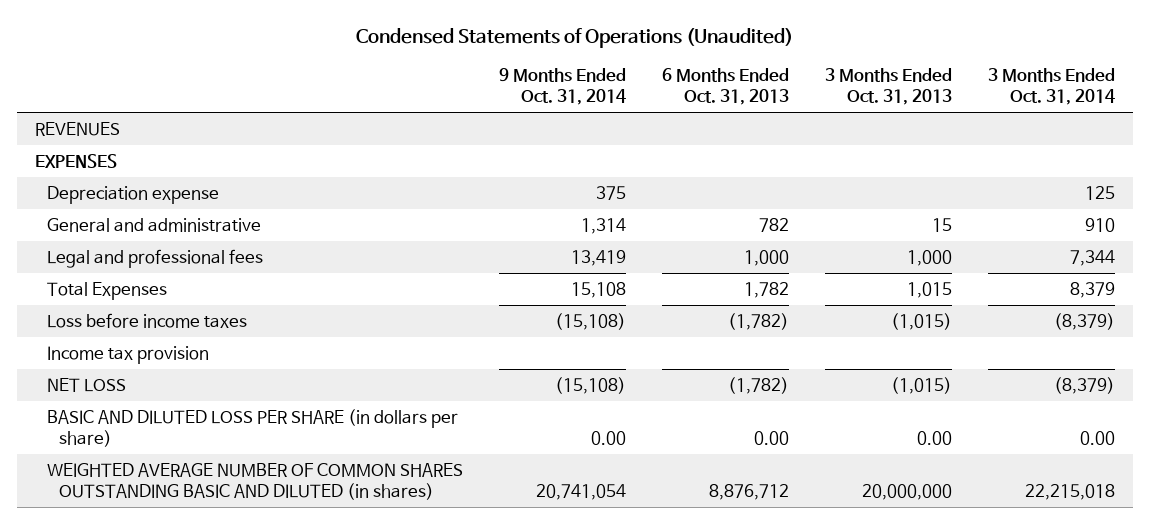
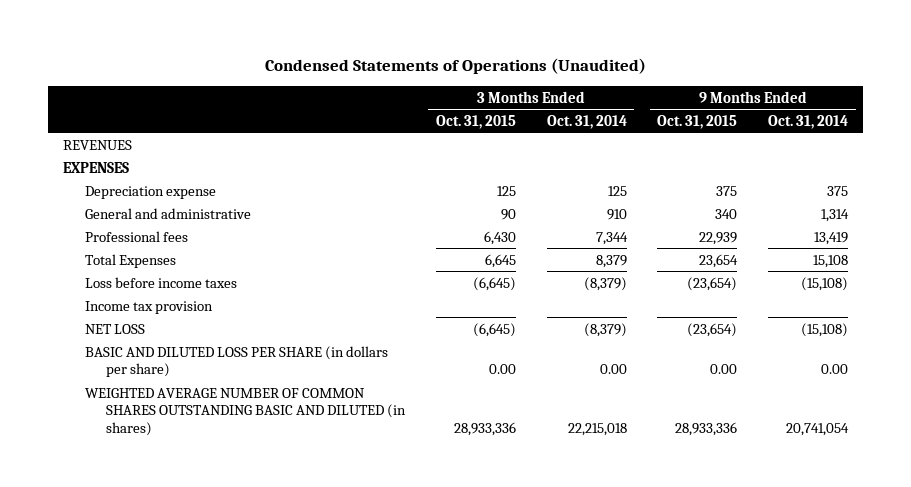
[661,68,789,105] 6 Months Ended Oct. 31, 2013 -> none
[824,68,952,105] 3 Months Ended Oct. 31, 2013 -> none
none -> [435,114,516,129] Oct. 31, 2015
none -> [657,114,738,129] Oct. 31, 2015
[47,249,264,269] Legal and professional fees -> [84,230,188,242] Professional fees

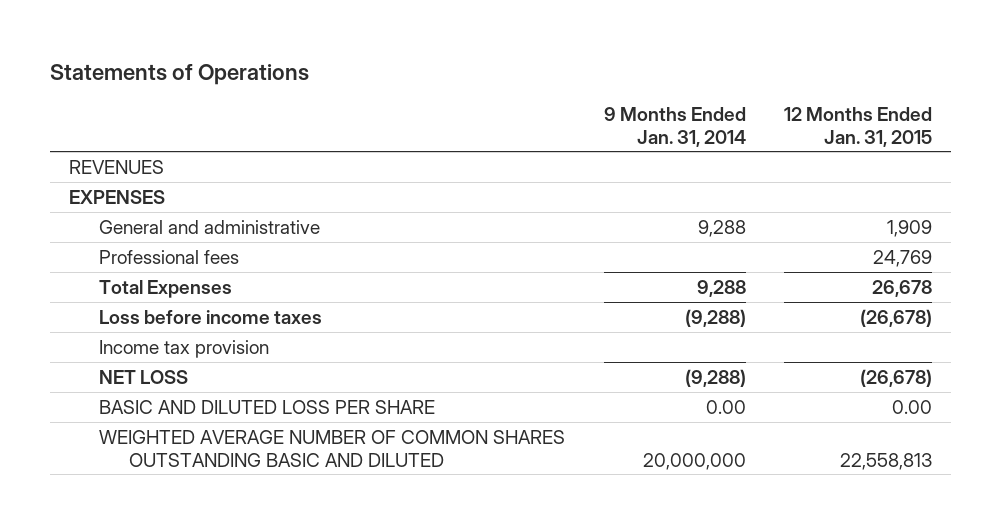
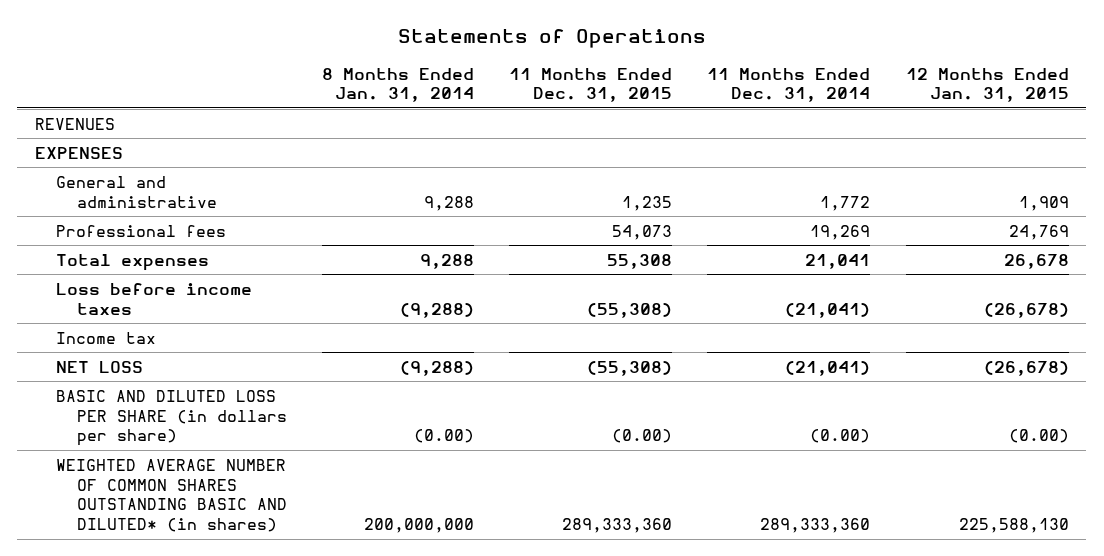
[603,106,746,147] 9 Months Ended Jan. 31, 2014 -> none
none -> [322,67,475,103] 8 Months Ended Jan. 31, 2014
none -> [509,67,673,103] 11 Months Ended Dec. 31, 2015
none -> [707,67,871,103] 11 Months Ended Dec. 31, 2014
[99,279,233,298] Total Expenses -> [55,253,209,271] Total expenses
[99,339,270,358] Income tax provision -> [55,331,156,344] Income tax
[99,399,436,414] BASIC AND DILUTED LOSS PER SHARE -> [55,389,287,447] BASIC AND DILUTED LOSS PER SHARE (in dollars per share)
[891,399,932,414] 0.00 -> [1008,429,1069,444] (0.00)
[99,429,566,467] WEIGHTED AVERAGE NUMBER OF COMMON SHARES OUTSTANDING BASIC AND DILUTED -> [55,458,287,533] WEIGHTED AVERAGE NUMBER OF COMMON SHARES OUTSTANDING BASIC AND DILUTED* (in shares)
[839,452,932,470] 22,558,813 -> [958,518,1069,534] 225,588,130

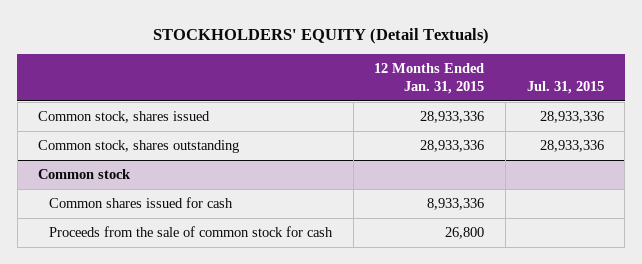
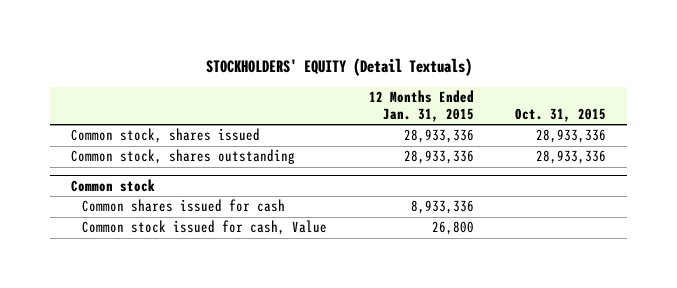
[526,81,604,95] Jul. 31, 2015 -> none
none -> [515,108,607,123] Oct. 31, 2015
[48,226,333,238] Proceeds from the sale of common stock for cash -> [81,220,327,236] Common stock issued for cash, Value

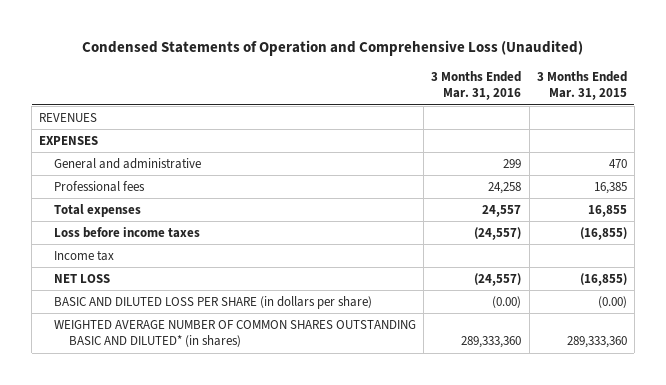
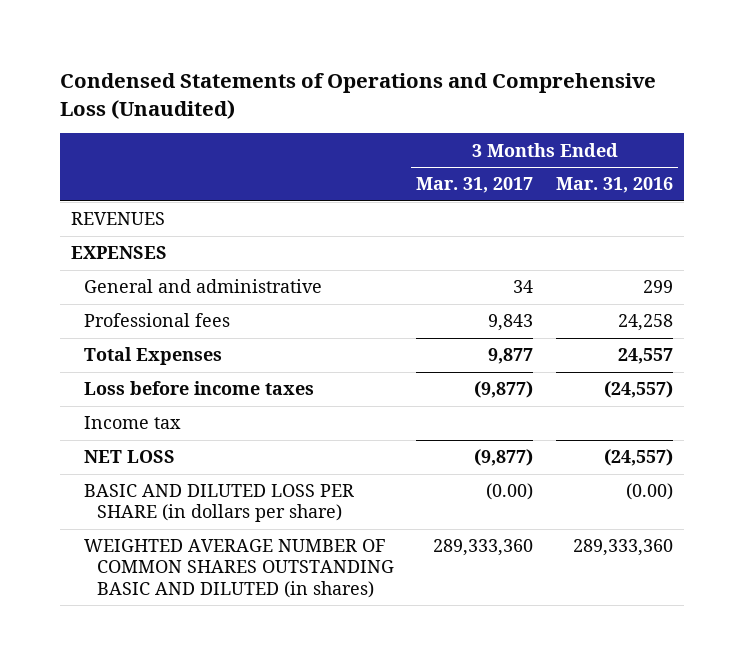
[81,40,583,57] Condensed Statements of Operation and Comprehensive Loss (Unaudited) -> [59,72,656,119] Condensed Statements of Operations and Comprehensive Loss (Unaudited)
[536,71,627,101] 3 Months Ended Mar. 31, 2015 -> none
none -> [416,177,534,194] Mar. 31, 2017
[54,203,142,217] Total expenses -> [84,347,223,366] Total Expenses
[54,319,417,348] WEIGHTED AVERAGE NUMBER OF COMMON SHARES OUTSTANDING BASIC AND DILUTED* (in shares) -> [84,539,395,598] WEIGHTED AVERAGE NUMBER OF COMMON SHARES OUTSTANDING BASIC AND DILUTED (in shares)

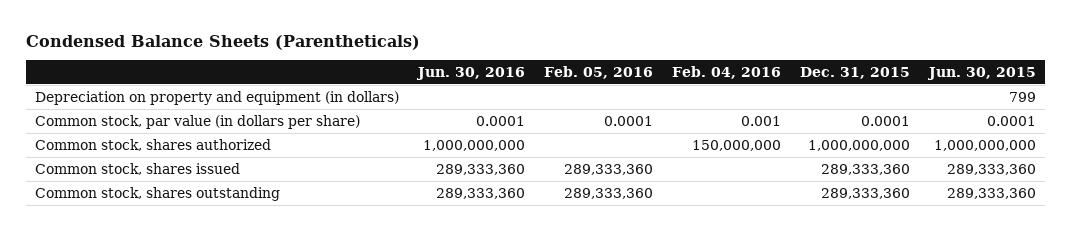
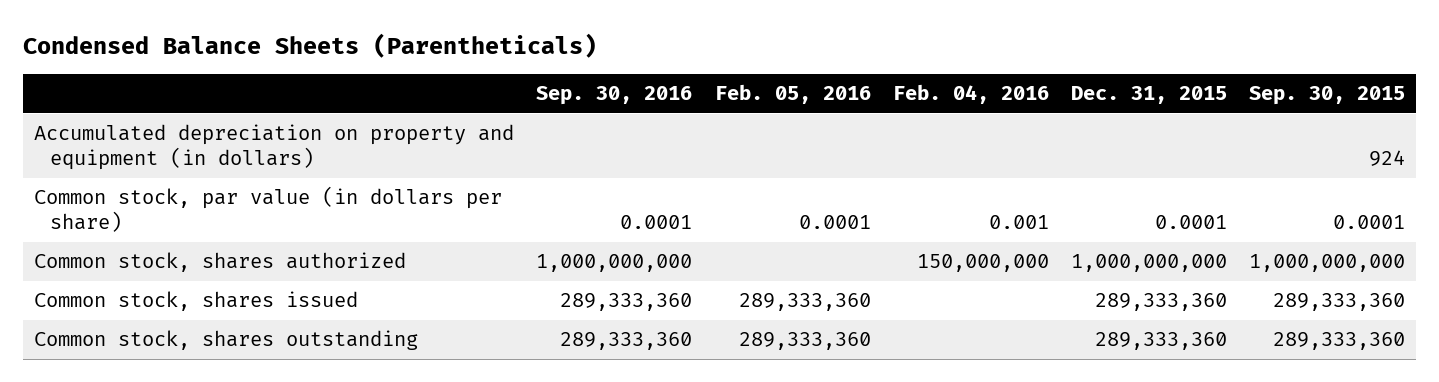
[416,66,526,80] Jun. 30, 2016 -> none
[926,66,1036,80] Jun. 30, 2015 -> none
none -> [536,85,693,105] Sep. 30, 2016
none -> [1249,85,1406,105] Sep. 30, 2015
[35,90,400,105] Depreciation on property and equipment (in dollars) -> [34,124,515,171] Accumulated depreciation on property and equipment (in dollars)

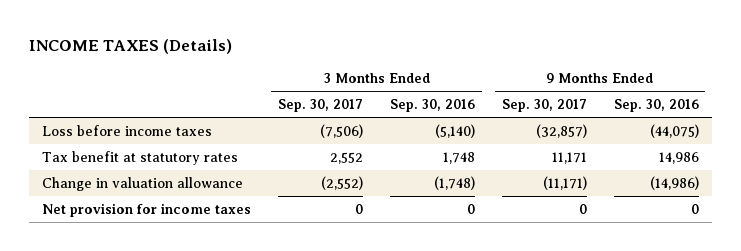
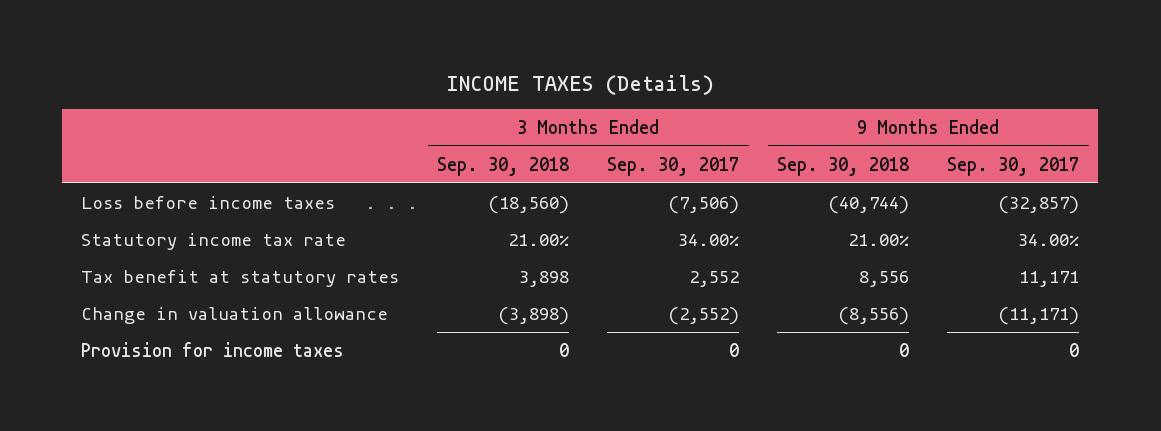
[390,99,476,113] Sep. 30, 2016 -> none
[613,99,699,113] Sep. 30, 2016 -> none
none -> [437,156,570,176] Sep. 30, 2018
none -> [777,156,910,176] Sep. 30, 2018
none -> [81,232,347,250] Statutory income tax rate
[42,202,252,217] Net provision for income taxes -> [81,341,345,357] Provision for income taxes

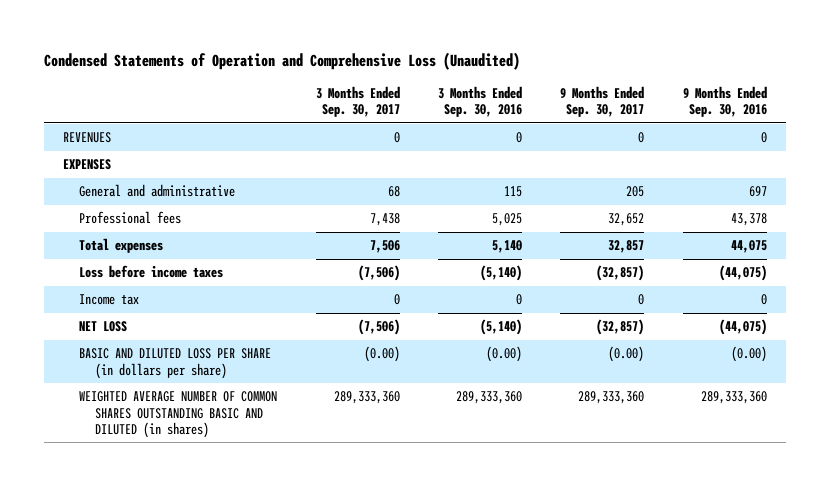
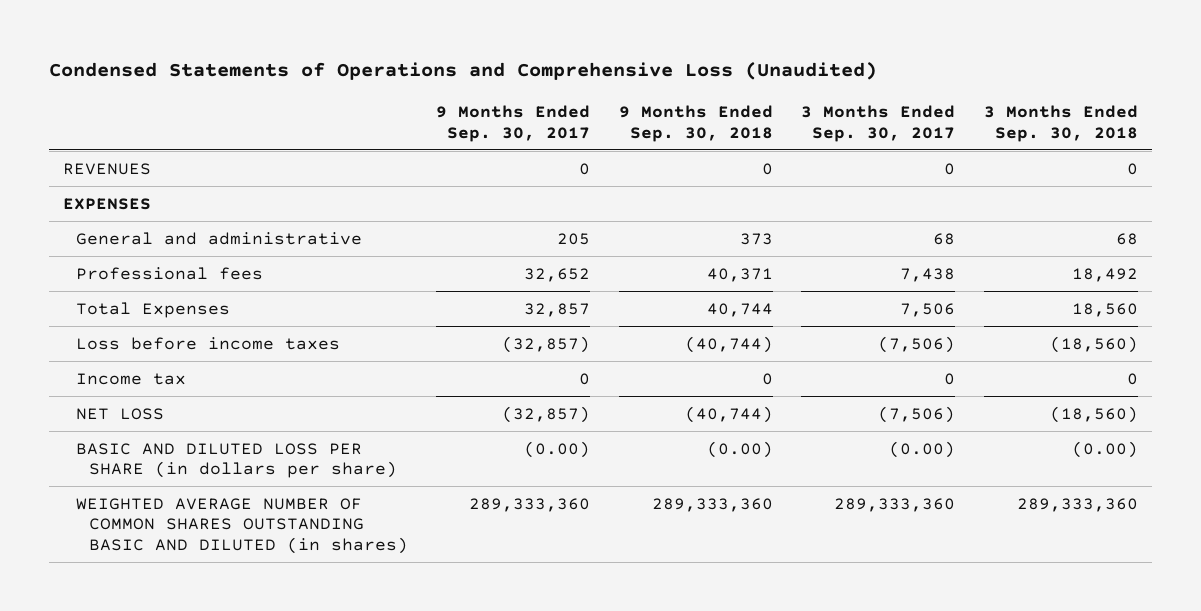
[43,51,520,70] Condensed Statements of Operation and Comprehensive Loss (Unaudited) -> [48,62,877,81] Condensed Statements of Operations and Comprehensive Loss (Unaudited)
[437,85,522,118] 3 Months Ended Sep. 30, 2016 -> none
[682,85,767,118] 9 Months Ended Sep. 30, 2016 -> none
none -> [618,104,773,142] 9 Months Ended Sep. 30, 2018
none -> [983,104,1138,142] 3 Months Ended Sep. 30, 2018
[79,238,164,254] Total expenses -> [76,301,231,318] Total Expenses

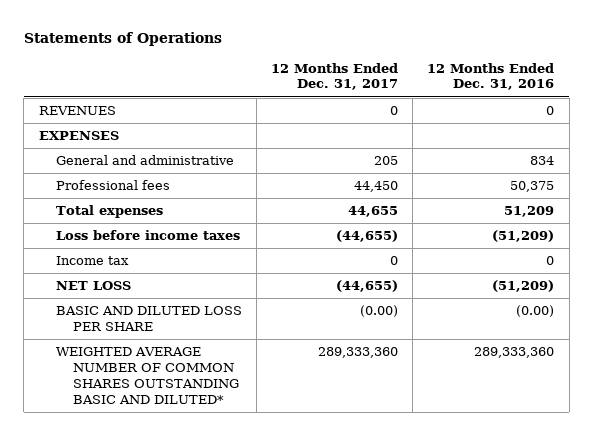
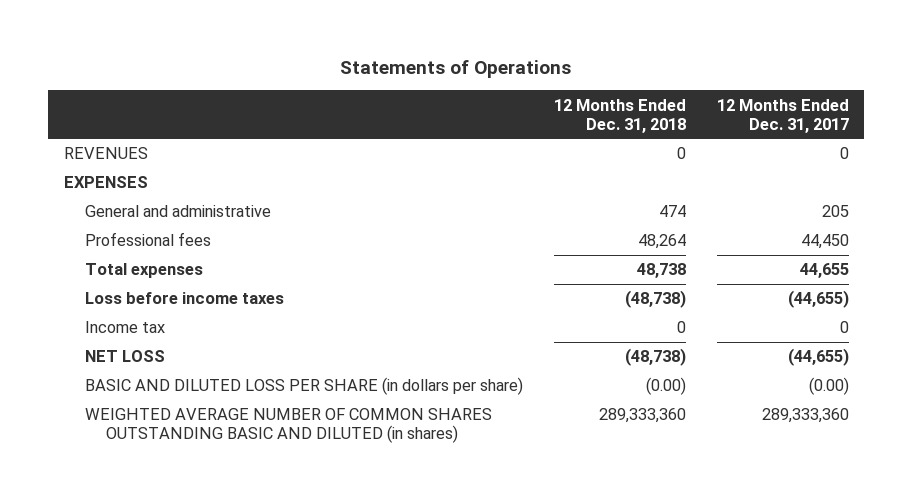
[427,62,555,91] 12 Months Ended Dec. 31, 2016 -> none
none -> [553,98,686,133] 12 Months Ended Dec. 31, 2018
[55,306,242,332] BASIC AND DILUTED LOSS PER SHARE -> [84,377,523,396] BASIC AND DILUTED LOSS PER SHARE (in dollars per share)
[55,347,239,404] WEIGHTED AVERAGE NUMBER OF COMMON SHARES OUTSTANDING BASIC AND DILUTED* -> [84,408,492,444] WEIGHTED AVERAGE NUMBER OF COMMON SHARES OUTSTANDING BASIC AND DILUTED (in shares)

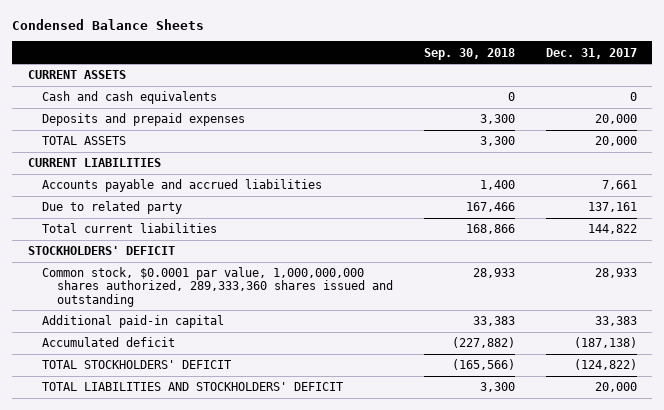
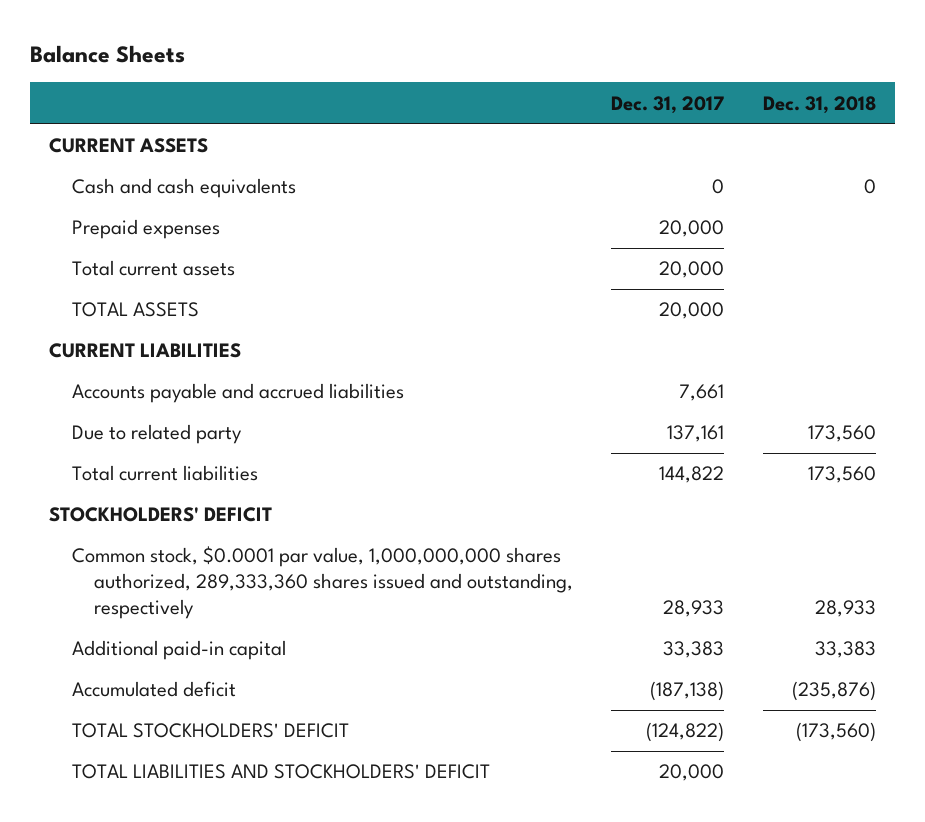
[12,19,205,31] Condensed Balance Sheets -> [30,44,186,63] Balance Sheets
[423,47,515,60] Sep. 30, 2018 -> none
none -> [762,95,876,114] Dec. 31, 2018
[42,113,246,127] Deposits and prepaid expenses -> [71,219,220,240] Prepaid expenses
none -> [71,260,235,277] Total current assets
[42,267,394,307] Common stock, $0.0001 par value, 1,000,000,000 shares authorized, 289,333,360 shares issued and outstanding -> [71,546,574,619] Common stock, $0.0001 par value, 1,000,000,000 shares authorized, 289,333,360 shares issued and outstanding, respectively

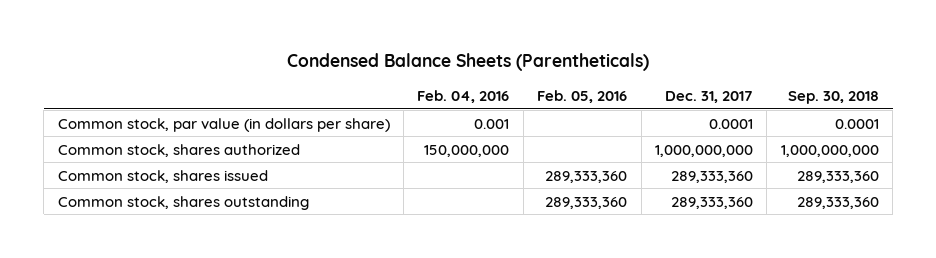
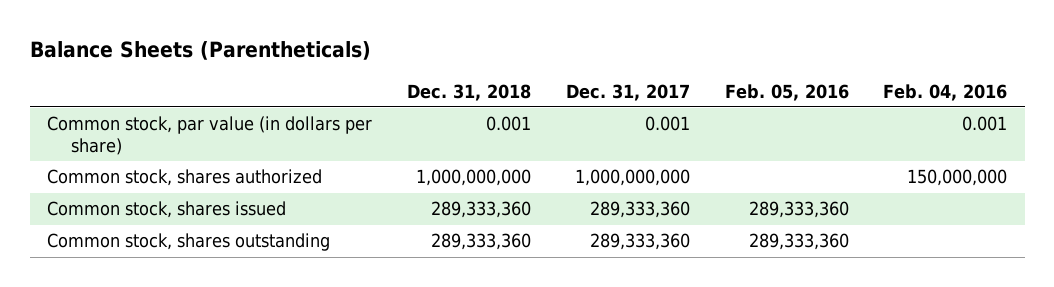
[287,53,650,72] Condensed Balance Sheets (Parentheticals) -> [29,41,371,61] Balance Sheets (Parentheticals)
[787,90,879,104] Sep. 30, 2018 -> none
none -> [406,83,531,101] Dec. 31, 2018
[708,118,753,129] 0.0001 -> [644,116,690,132] 0.001

